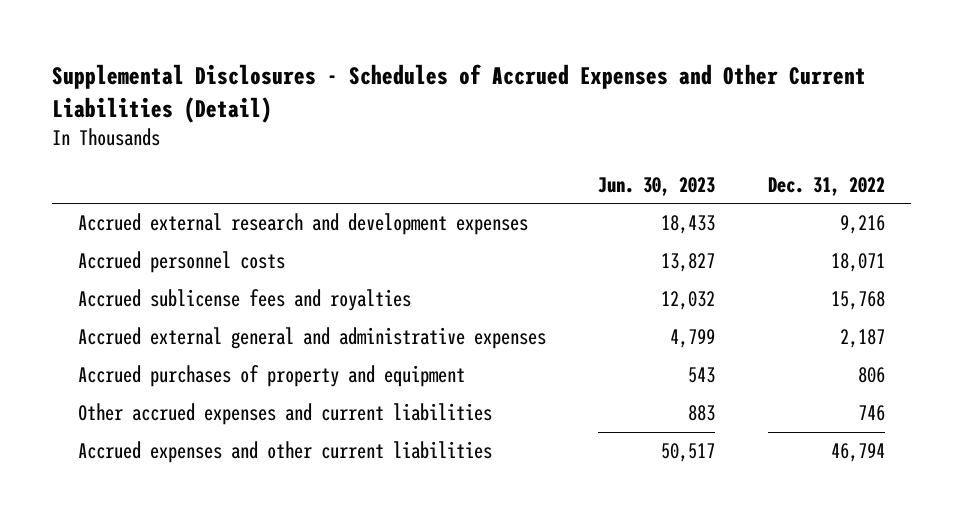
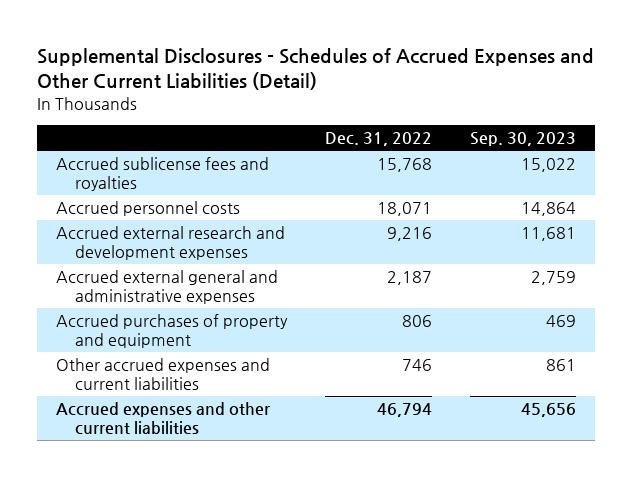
[598,176,716,196] Jun. 30, 2023 -> none
none -> [469,132,576,147] Sep. 30, 2023
[78,251,286,274] Accrued personnel costs -> [56,201,241,217] Accrued personnel costs
[78,213,529,236] Accrued external research and development expenses -> [56,226,286,260] Accrued external research and development expenses

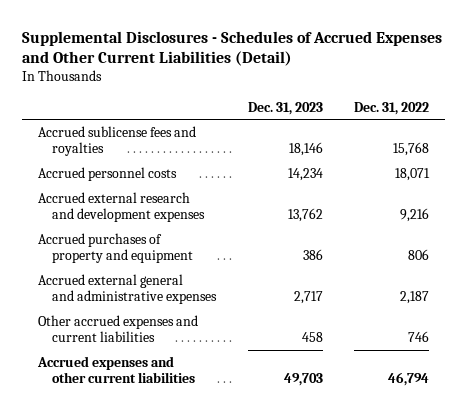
[469,132,576,147] Sep. 30, 2023 -> none
none -> [247,101,323,115] Dec. 31, 2023
[56,270,279,304] Accrued external general and administrative expenses -> [37,273,218,304] Accrued external general and administrative expenses

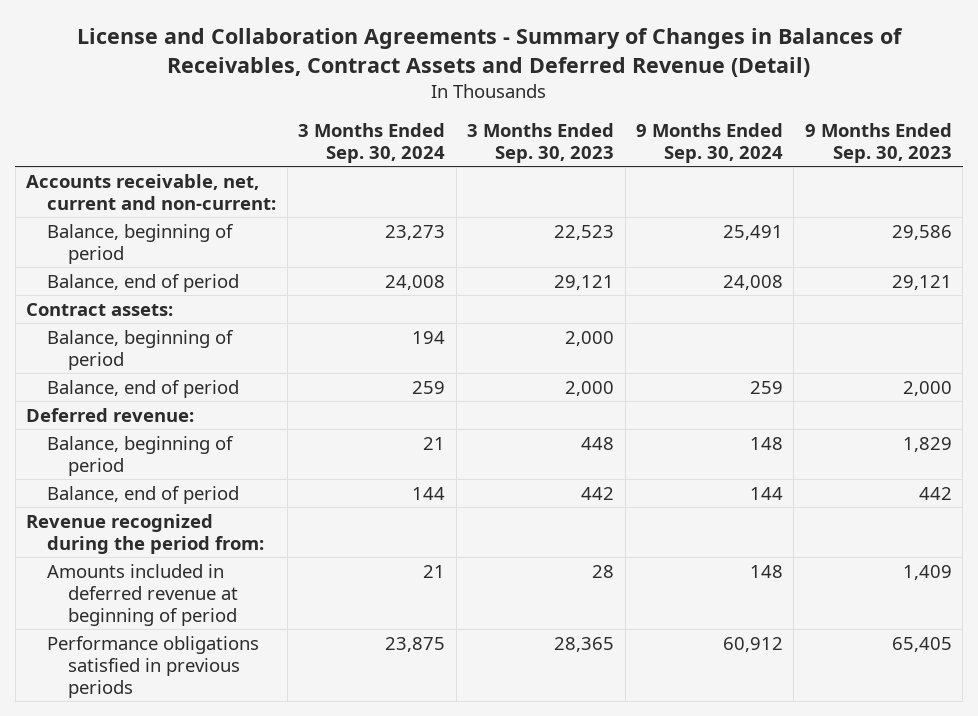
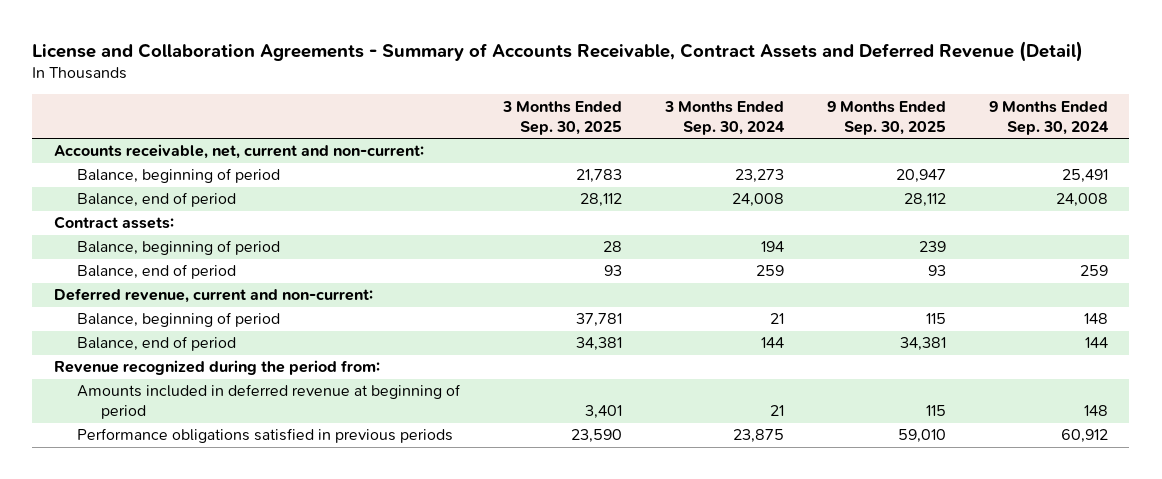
[77,27,904,77] License and Collaboration Agreements - Summary of Changes in Balances of Receivables, Contract Assets and Deferred Revenue (Detail) -> [32,40,1084,62] License and Collaboration Agreements - Summary of Accounts Receivable, Contract Assets and Deferred Revenue (Detail)
[467,122,615,163] 3 Months Ended Sep. 30, 2023 -> none
[804,122,952,163] 9 Months Ended Sep. 30, 2023 -> none
none -> [502,100,623,135] 3 Months Ended Sep. 30, 2025
none -> [826,100,946,135] 9 Months Ended Sep. 30, 2025
[26,407,195,422] Deferred revenue: -> [53,288,373,304] Deferred revenue, current and non-current:

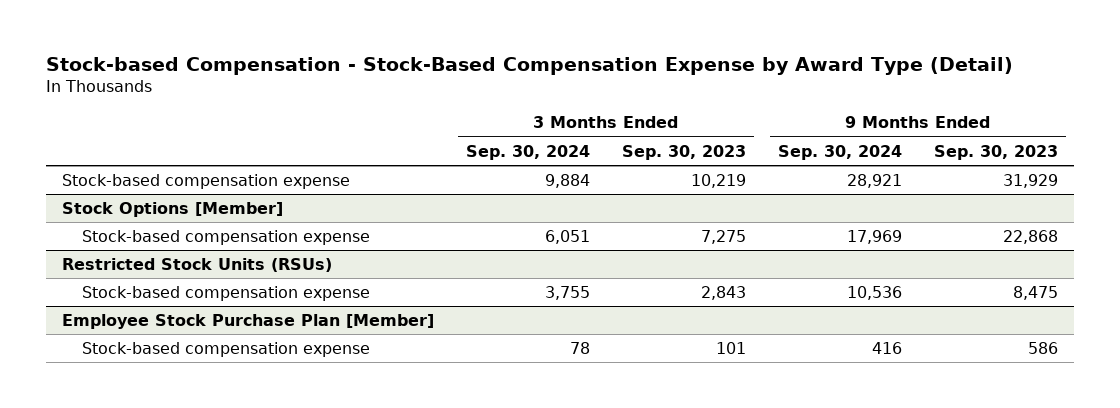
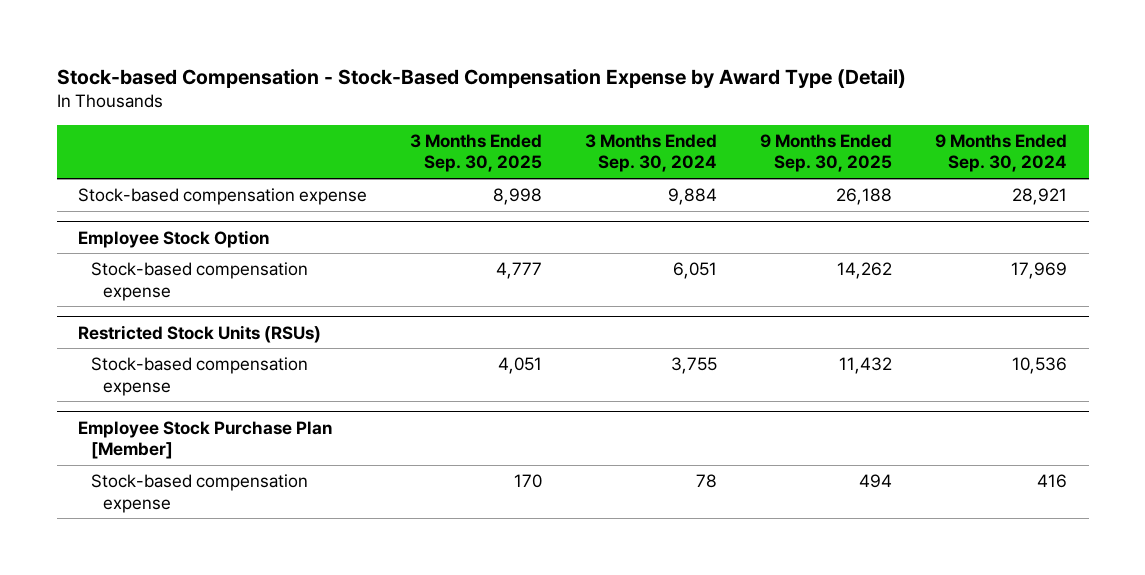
[622,144,747,160] Sep. 30, 2023 -> none
[933,144,1058,160] Sep. 30, 2023 -> none
none -> [410,133,543,173] 3 Months Ended Sep. 30, 2025
none -> [760,133,893,173] 9 Months Ended Sep. 30, 2025
[62,201,284,217] Stock Options [Member] -> [78,229,270,248] Employee Stock Option

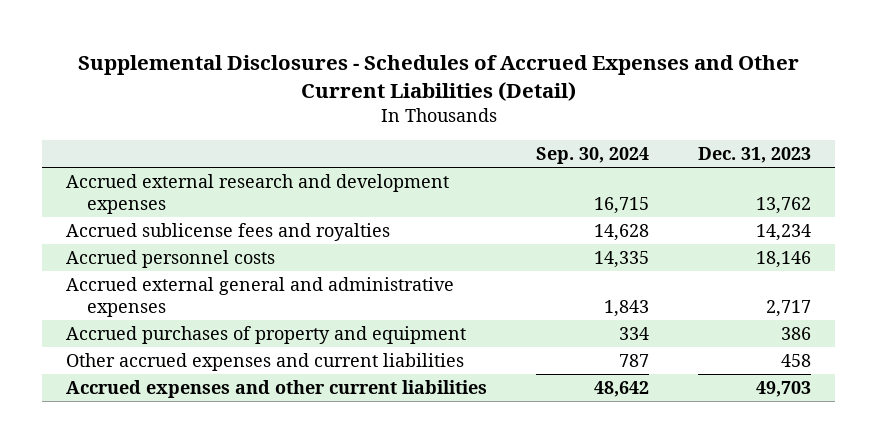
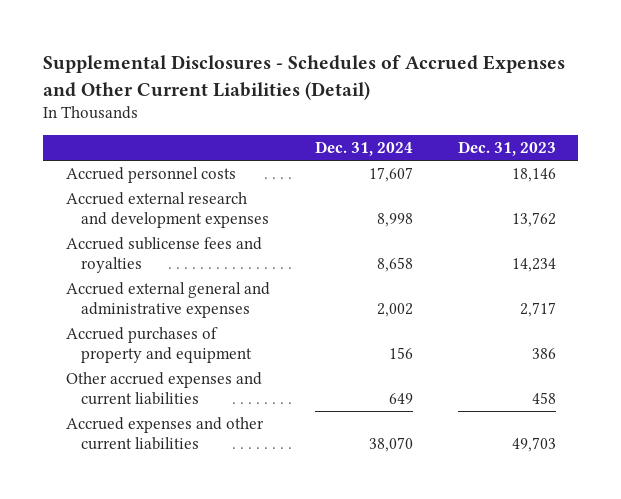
[536,147,650,165] Sep. 30, 2024 -> none
none -> [314,141,413,157] Dec. 31, 2024
[66,249,276,268] Accrued personnel costs -> [65,167,236,184] Accrued personnel costs

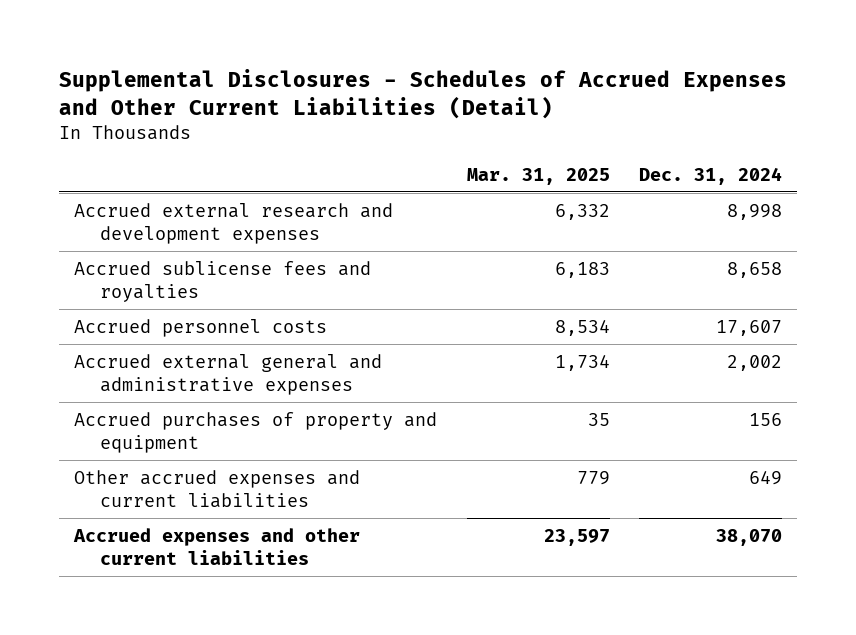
[457,141,556,157] Dec. 31, 2023 -> none
none -> [466,167,610,185] Mar. 31, 2025
[65,167,236,184] Accrued personnel costs -> [74,318,328,337] Accrued personnel costs

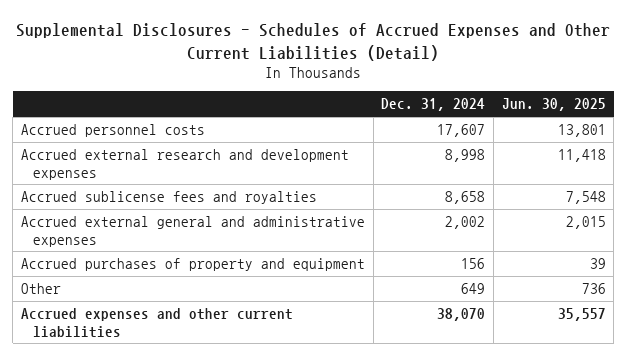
[466,167,610,185] Mar. 31, 2025 -> none
none -> [501,98,606,112] Jun. 30, 2025
[74,318,328,337] Accrued personnel costs -> [20,123,205,137] Accrued personnel costs
[74,469,361,508] Other accrued expenses and current liabilities -> [20,282,61,294] Other

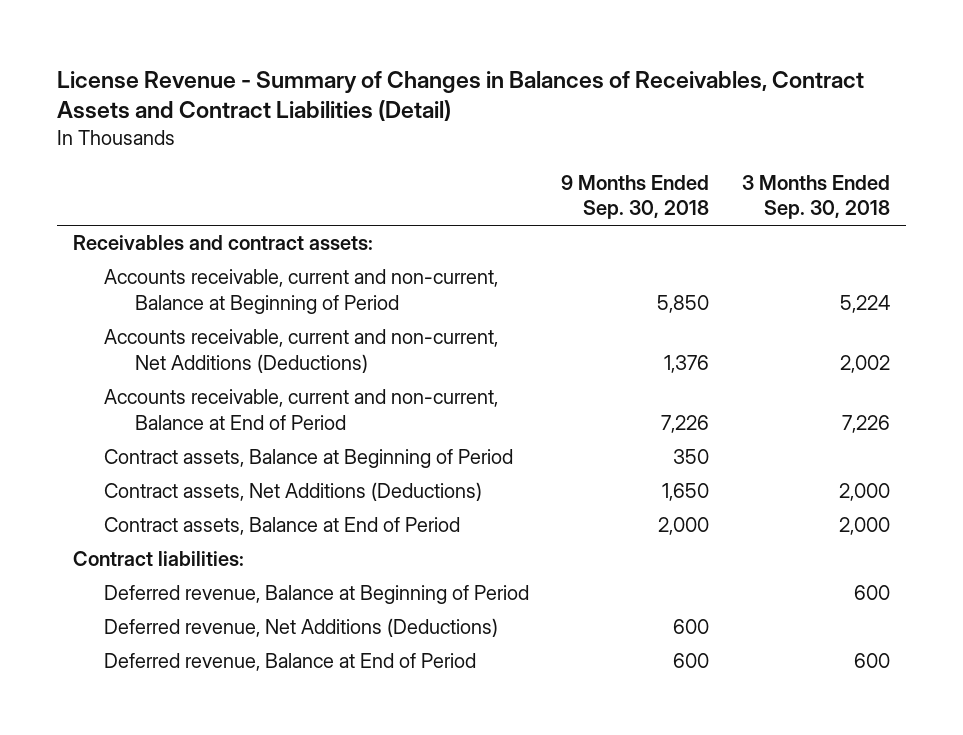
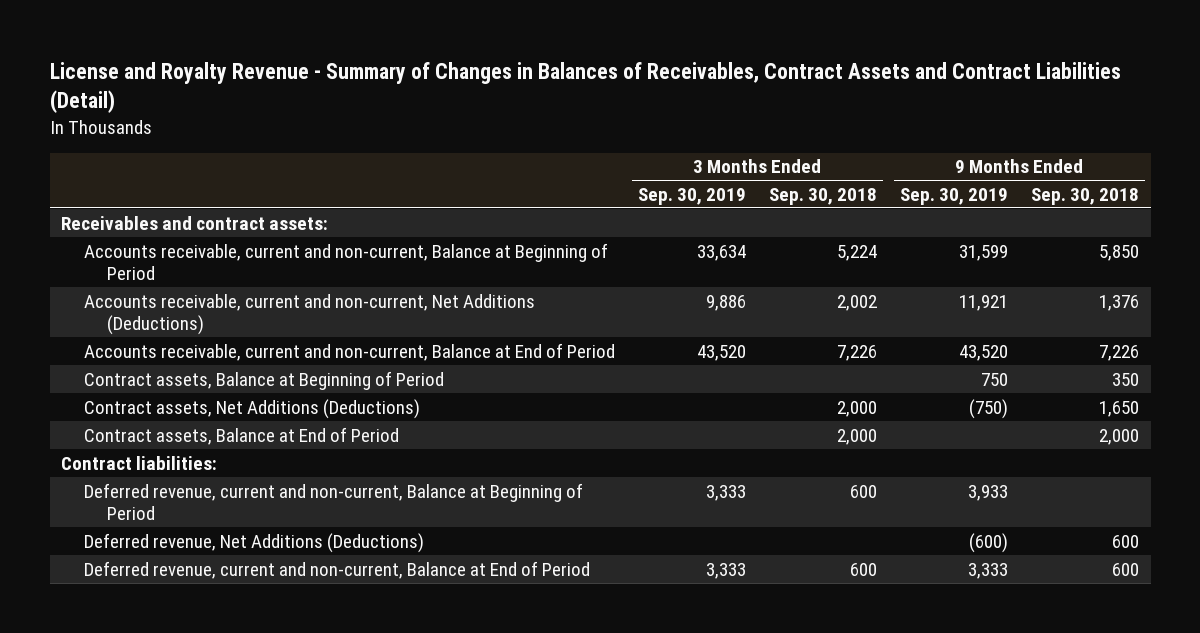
[56,70,864,122] License Revenue - Summary of Changes in Balances of Receivables, Contract Assets and Contract Liabilities (Detail) -> [49,61,1121,114] License and Royalty Revenue - Summary of Changes in Balances of Receivables, Contract Assets and Contract Liabilities (Detail)
none -> [637,187,746,205] Sep. 30, 2019
none -> [899,187,1008,205] Sep. 30, 2019
[104,585,530,605] Deferred revenue, Balance at Beginning of Period -> [83,482,583,520] Deferred revenue, current and non-current, Balance at Beginning of Period
[104,653,477,672] Deferred revenue, Balance at End of Period -> [83,560,590,579] Deferred revenue, current and non-current, Balance at End of Period

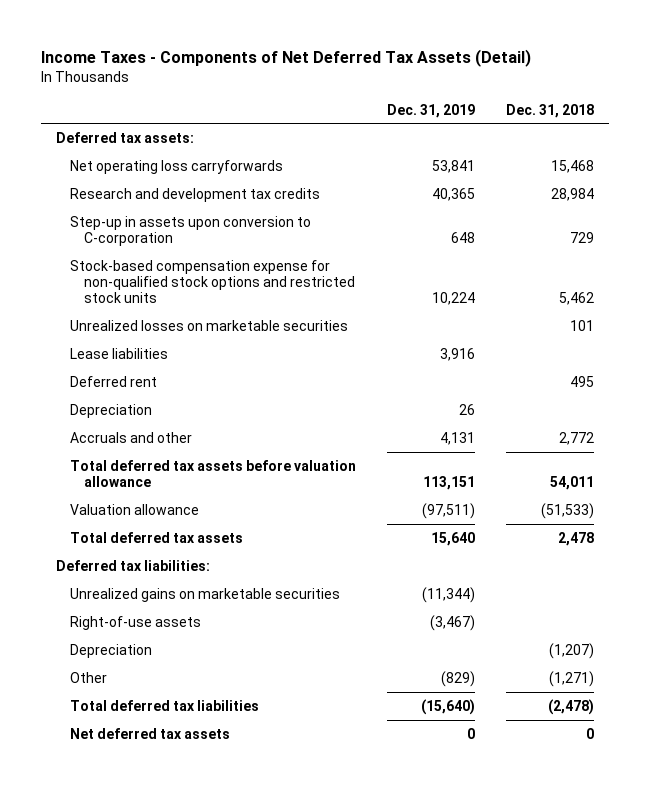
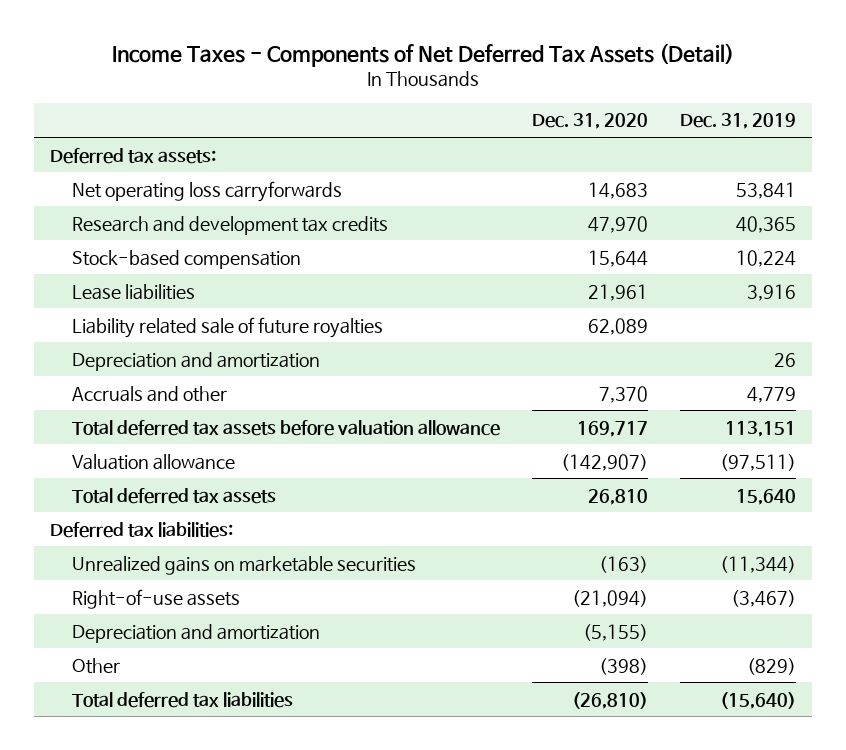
[505,103,594,118] Dec. 31, 2018 -> none
none -> [531,113,648,130] Dec. 31, 2020
[70,215,312,247] Step-up in assets upon conversion to C-corporation -> none
[70,319,349,331] Unrealized losses on marketable securities -> none
[70,259,356,304] Stock-based compensation expense for non-qualified stock options and restricted stock units -> [71,249,301,269] Stock-based compensation
[70,375,158,387] Deferred rent -> none
[70,403,153,418] Depreciation -> none
none -> [71,316,383,338] Liability related sale of future royalties
none -> [71,351,320,371] Depreciation and amortization
[440,431,476,445] 4,131 -> [747,386,797,403] 4,779
[70,643,153,658] Depreciation -> none
none -> [71,623,320,643] Depreciation and amortization
[70,727,231,739] Net deferred tax assets -> none

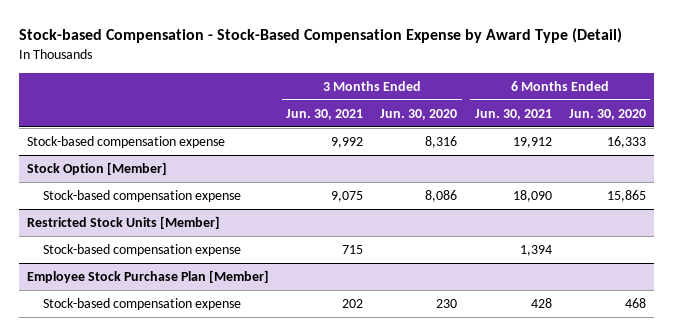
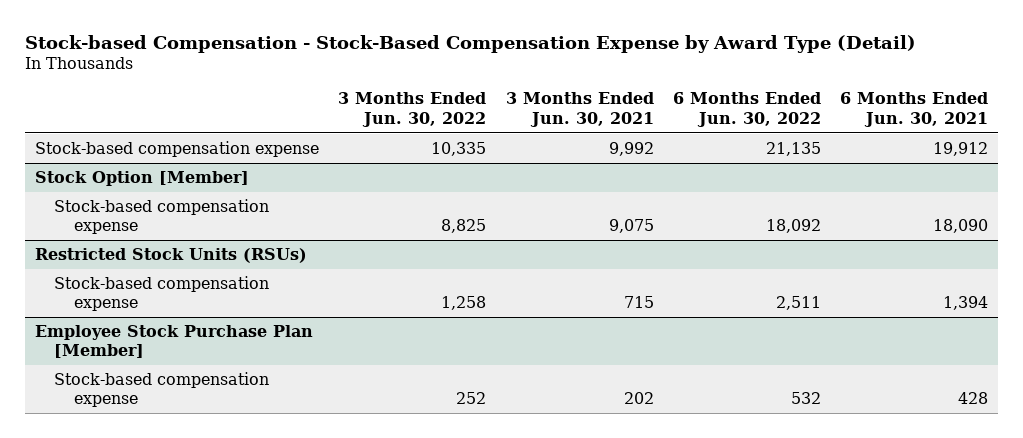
[380,108,458,120] Jun. 30, 2020 -> none
[568,108,646,120] Jun. 30, 2020 -> none
none -> [338,92,487,127] 3 Months Ended Jun. 30, 2022
none -> [672,92,821,127] 6 Months Ended Jun. 30, 2022
[27,215,221,229] Restricted Stock Units [Member] -> [34,248,307,264] Restricted Stock Units (RSUs)

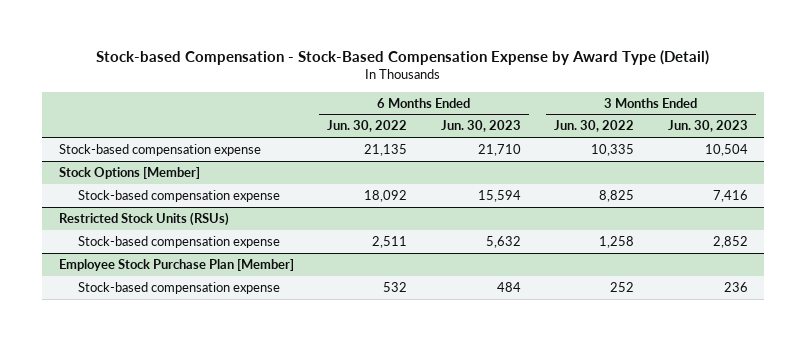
[505,92,654,127] 3 Months Ended Jun. 30, 2021 -> none
[840,92,989,127] 6 Months Ended Jun. 30, 2021 -> none
none -> [440,120,521,133] Jun. 30, 2023
none -> [667,120,748,133] Jun. 30, 2023
[34,171,249,187] Stock Option [Member] -> [58,166,200,179] Stock Options [Member]

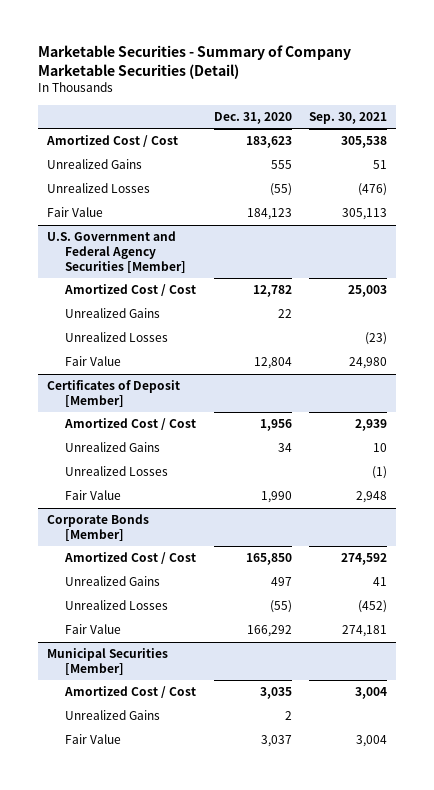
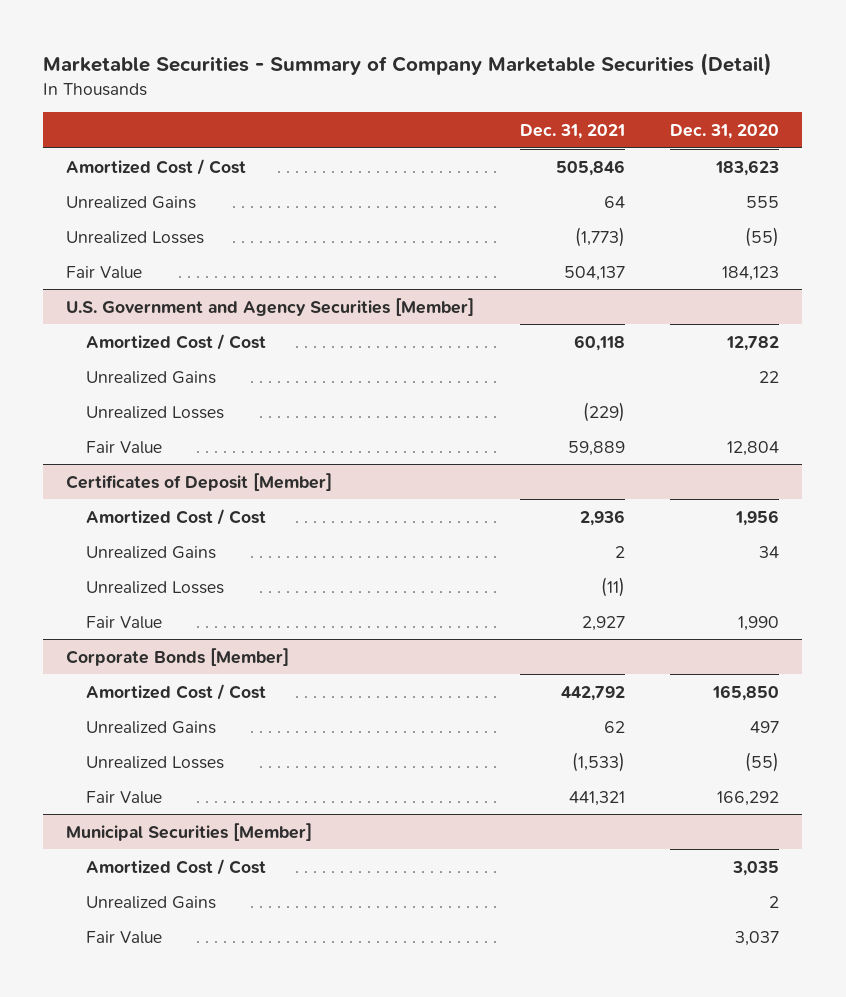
[309,111,388,124] Sep. 30, 2021 -> none
none -> [519,124,625,140] Dec. 31, 2021
[46,231,187,273] U.S. Government and Federal Agency Securities [Member] -> [66,297,475,316] U.S. Government and Agency Securities [Member]

